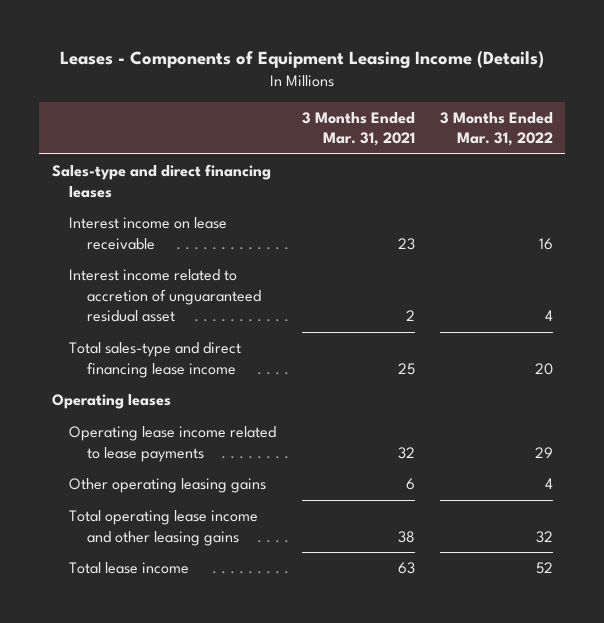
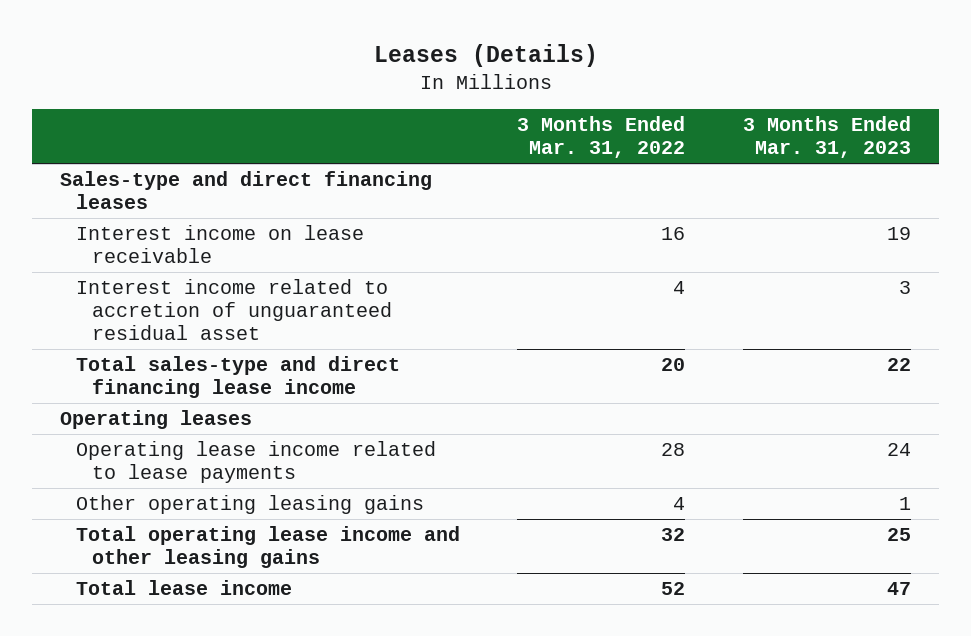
[60,50,545,69] Leases - Components of Equipment Leasing Income (Details) -> [373,44,598,68] Leases (Details)
[301,111,415,147] 3 Months Ended Mar. 31, 2021 -> none
none -> [742,116,911,159] 3 Months Ended Mar. 31, 2023
[534,446,553,458] 29 -> [661,443,686,457] 28

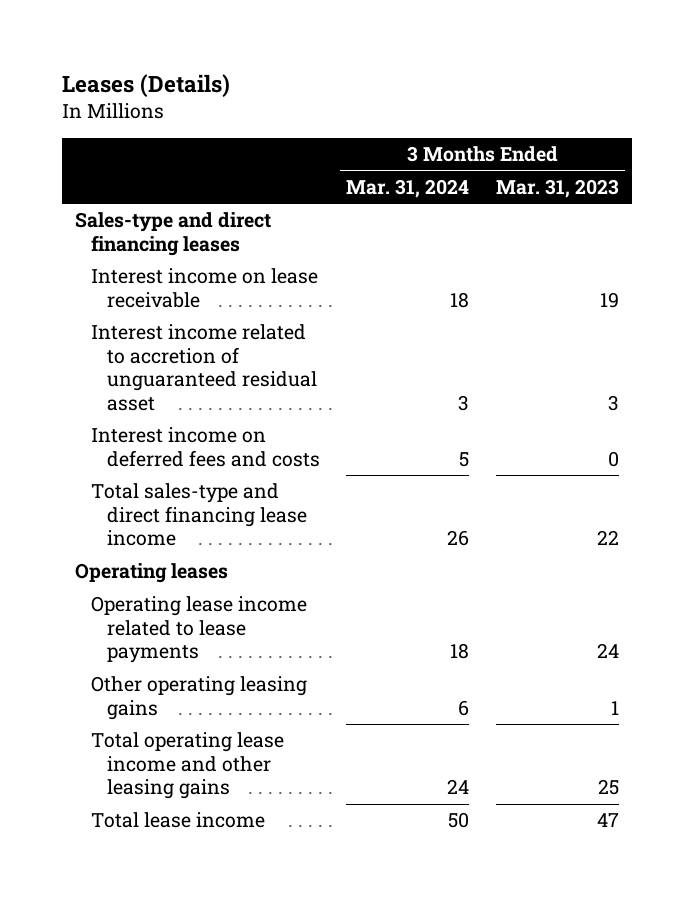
[517,116,686,159] 3 Months Ended Mar. 31, 2022 -> none
none -> [346,178,470,198] Mar. 31, 2024
none -> [91,427,321,467] Interest income on deferred fees and costs

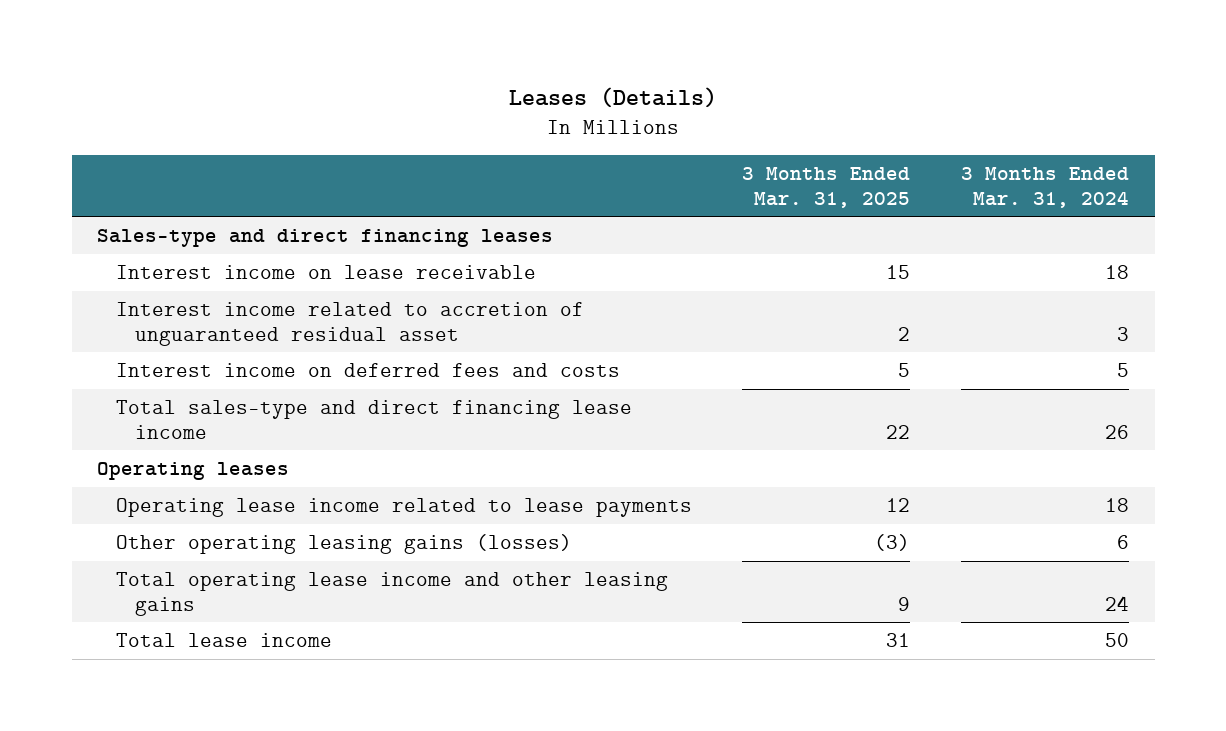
[495,178,619,198] Mar. 31, 2023 -> none
none -> [742,166,911,208] 3 Months Ended Mar. 31, 2025
[91,676,308,720] Other operating leasing gains -> [115,533,572,554] Other operating leasing gains (losses)

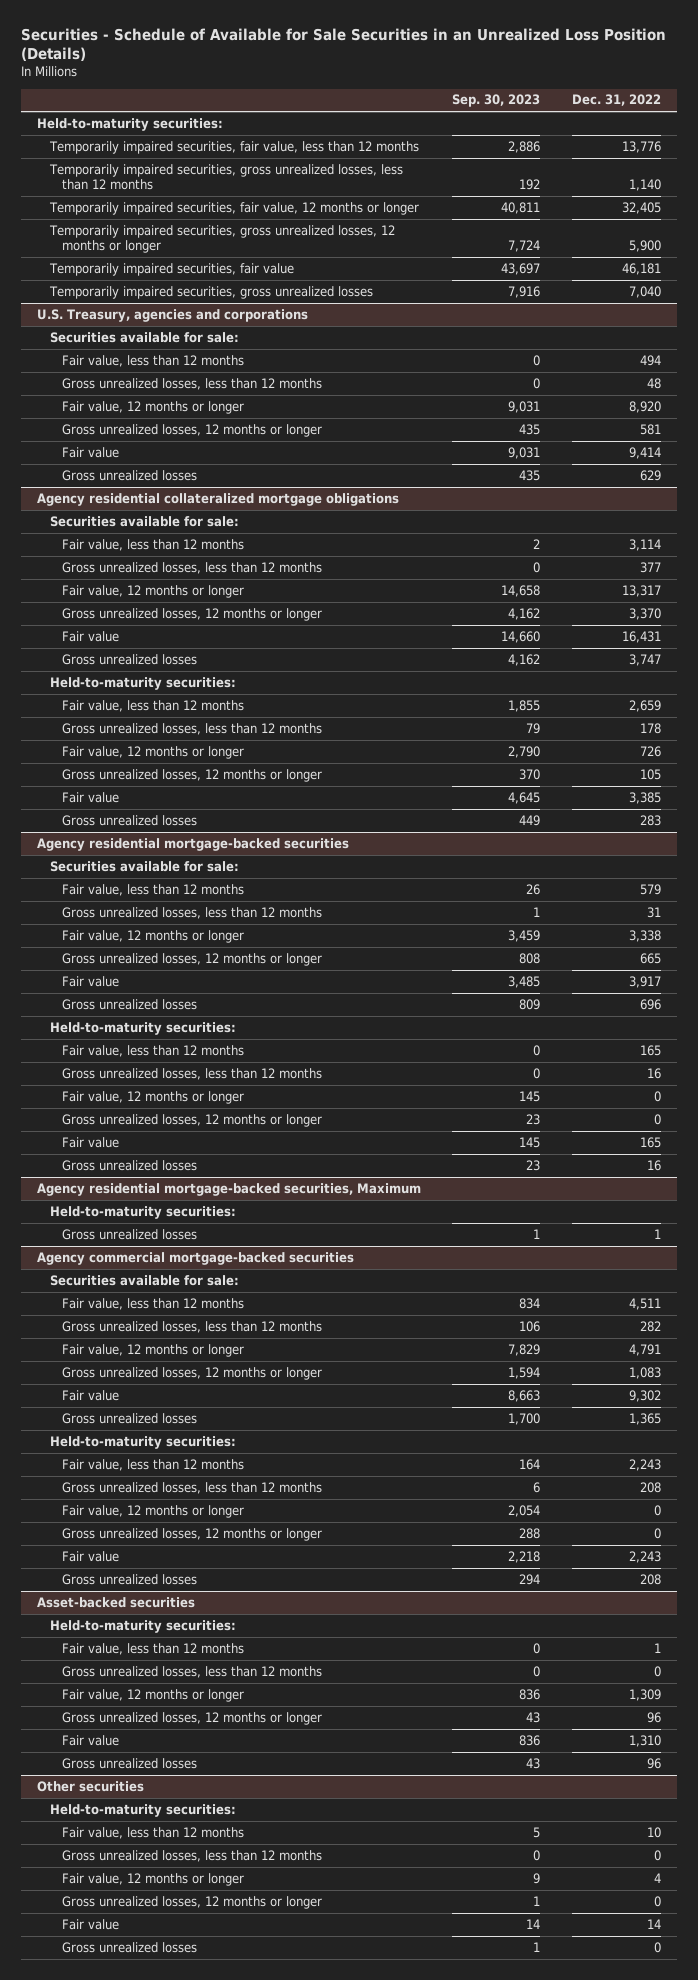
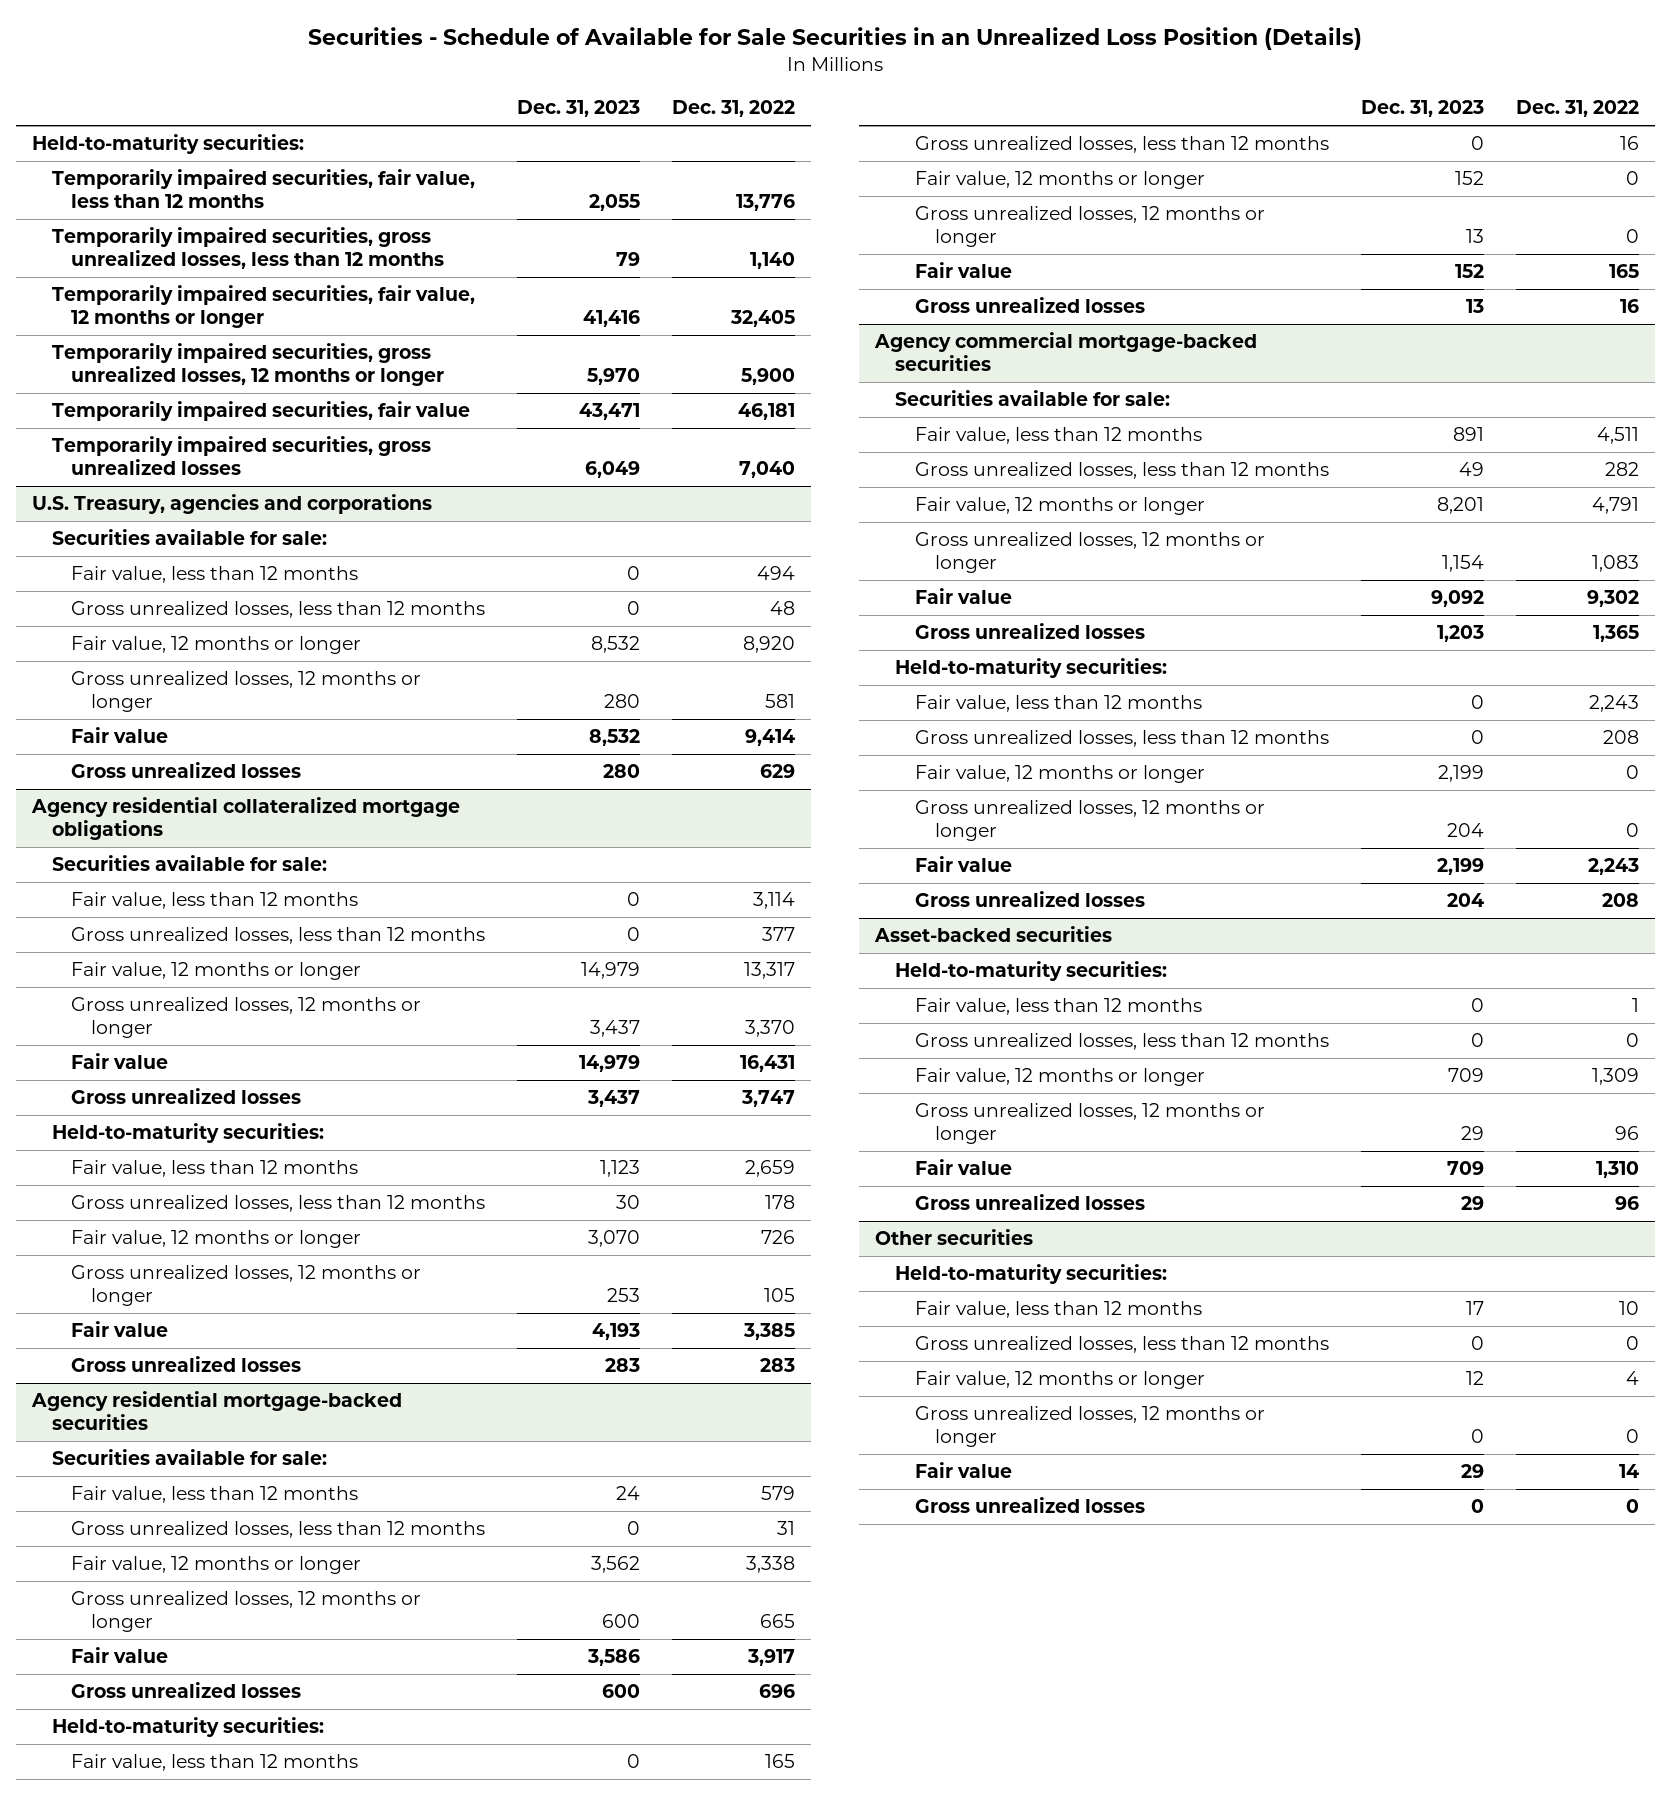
[452,94,541,108] Sep. 30, 2023 -> none
none -> [517,100,641,118] Dec. 31, 2023
[36,1182,421,1196] Agency residential mortgage-backed securities, Maximum -> none
[49,1205,236,1219] Held-to-maturity securities: -> none
[62,1228,198,1240] Gross unrealized losses -> none

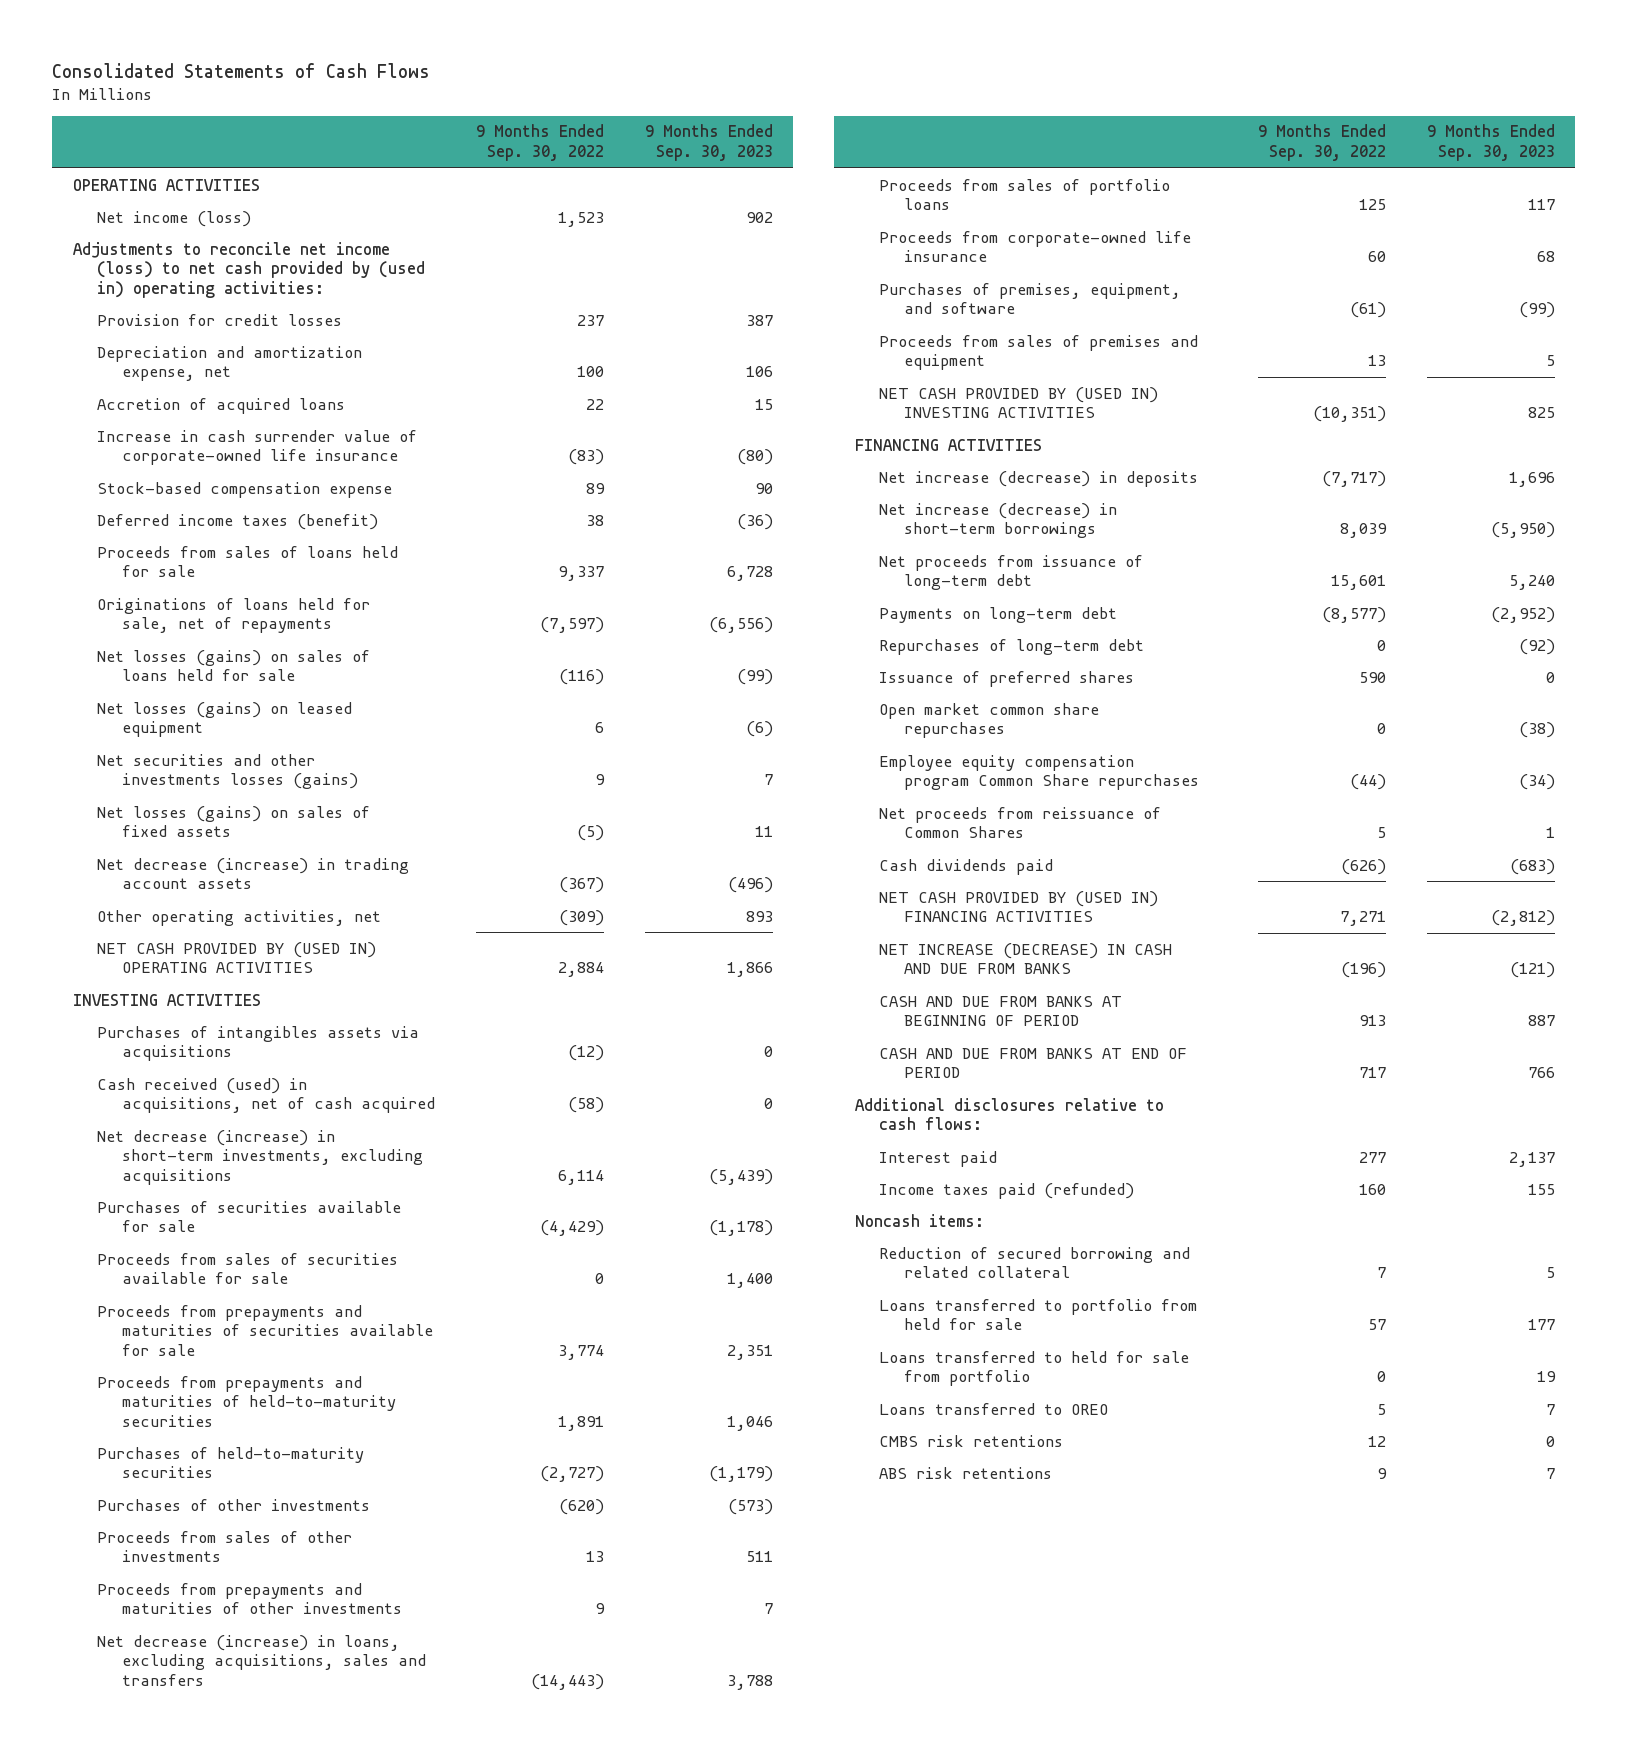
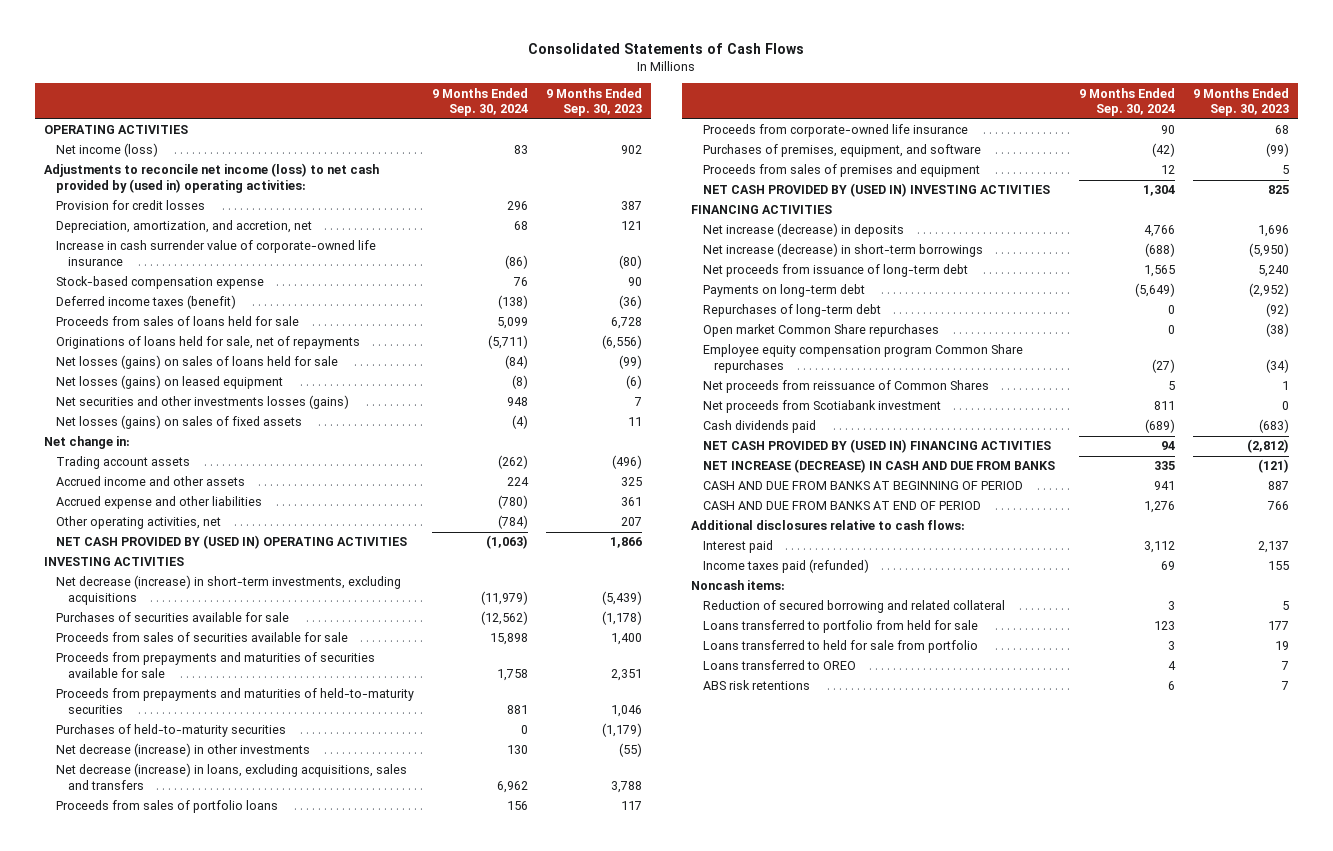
[475,124,604,162] 9 Months Ended Sep. 30, 2022 -> none
none -> [432,87,529,117] 9 Months Ended Sep. 30, 2024
[97,397,346,414] Accretion of acquired loans -> none
[97,345,363,382] Depreciation and amortization expense, net -> [55,220,312,234] Depreciation, amortization, and accretion, net
[745,366,773,378] 106 -> [621,221,643,231] 121
none -> [44,436,131,450] Net change in:
[97,857,410,890] Net decrease (increase) in trading account assets -> [55,456,190,470] Trading account assets
none -> [55,476,245,487] Accrued income and other assets
none -> [55,496,262,510] Accrued expense and other liabilities
[745,910,773,922] 893 -> [621,517,643,527] 207
[97,1025,420,1062] Purchases of intangibles assets via acquisitions -> none
[97,1077,435,1114] Cash received (used) in acquisitions, net of cash acquired -> none
[97,1498,371,1511] Purchases of other investments -> none
[97,1530,353,1563] Proceeds from sales of other investments -> none
[97,1582,402,1615] Proceeds from prepayments and maturities of other investments -> none
none -> [55,743,310,758] Net decrease (increase) in other investments
[879,670,1135,687] Issuance of preferred shares -> none
[879,702,1100,739] Open market common share repurchases -> [702,324,939,338] Open market Common Share repurchases
none -> [702,400,941,414] Net proceeds from Scotiabank investment
[879,1434,1064,1447] CMBS risk retentions -> none

